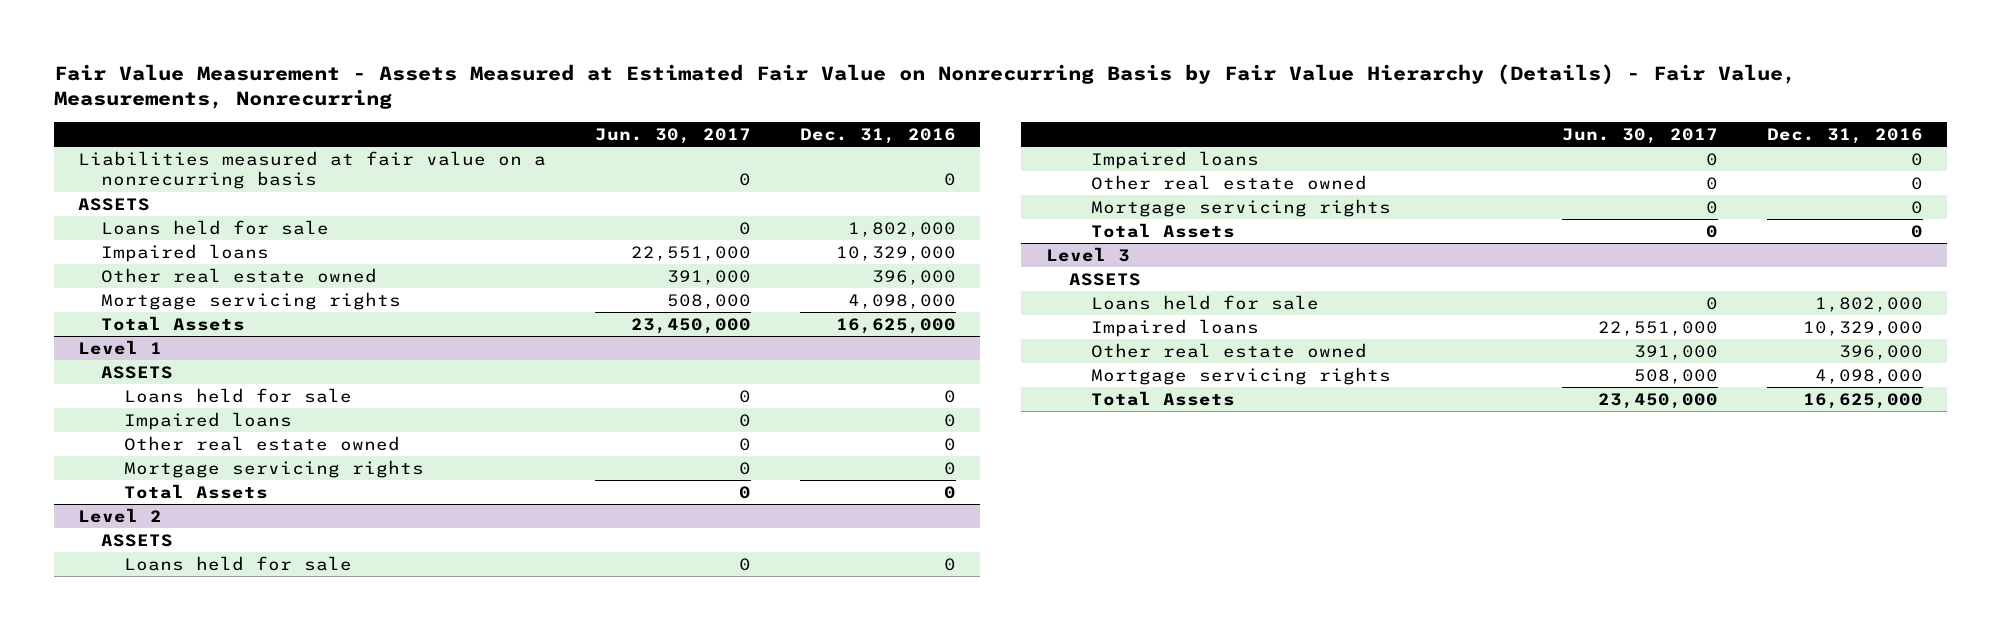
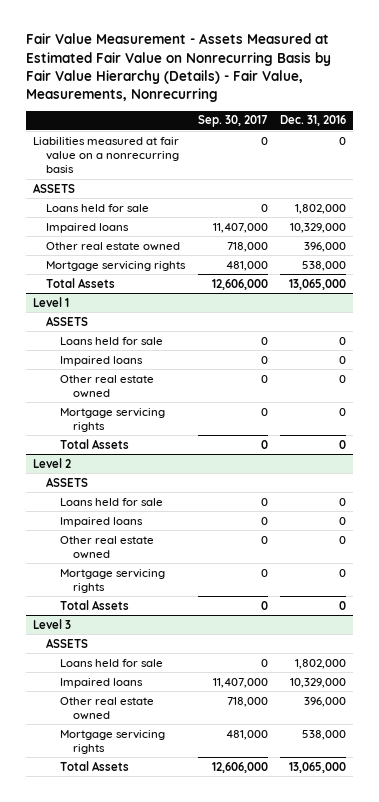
[594,127,751,144] Jun. 30, 2017 -> none
none -> [197,115,268,128] Sep. 30, 2017
[847,293,956,309] 4,098,000 -> [302,260,347,271] 538,000
[835,317,956,334] 16,625,000 -> [289,278,347,290] 13,065,000
[1814,368,1923,384] 4,098,000 -> [302,729,347,740] 538,000
[1802,392,1923,409] 16,625,000 -> [289,761,347,773] 13,065,000

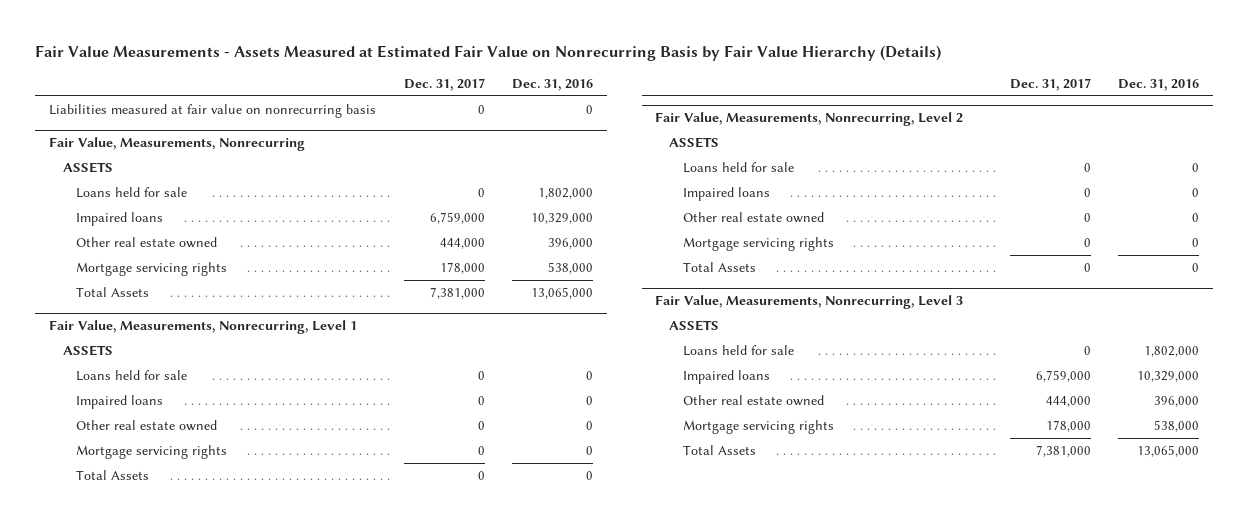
[26,33,332,102] Fair Value Measurement - Assets Measured at Estimated Fair Value on Nonrecurring Basis by Fair Value Hierarchy (Details) - Fair Value, Measurements, Nonrecurring -> [35,44,942,61] Fair Value Measurements - Assets Measured at Estimated Fair Value on Nonrecurring Basis by Fair Value Hierarchy (Details)
[197,115,268,128] Sep. 30, 2017 -> none
none -> [403,77,485,91] Dec. 31, 2017
[32,136,180,174] Liabilities measured at fair value on a nonrecurring basis -> [49,104,377,119] Liabilities measured at fair value on nonrecurring basis
none -> [49,137,306,152] Fair Value, Measurements, Nonrecurring
[32,296,69,307] Level 1 -> none
none -> [49,320,358,335] Fair Value, Measurements, Nonrecurring, Level 1
[32,457,71,468] Level 2 -> none
none -> [655,112,964,127] Fair Value, Measurements, Nonrecurring, Level 2
[32,618,71,629] Level 3 -> none
none -> [655,295,964,310] Fair Value, Measurements, Nonrecurring, Level 3

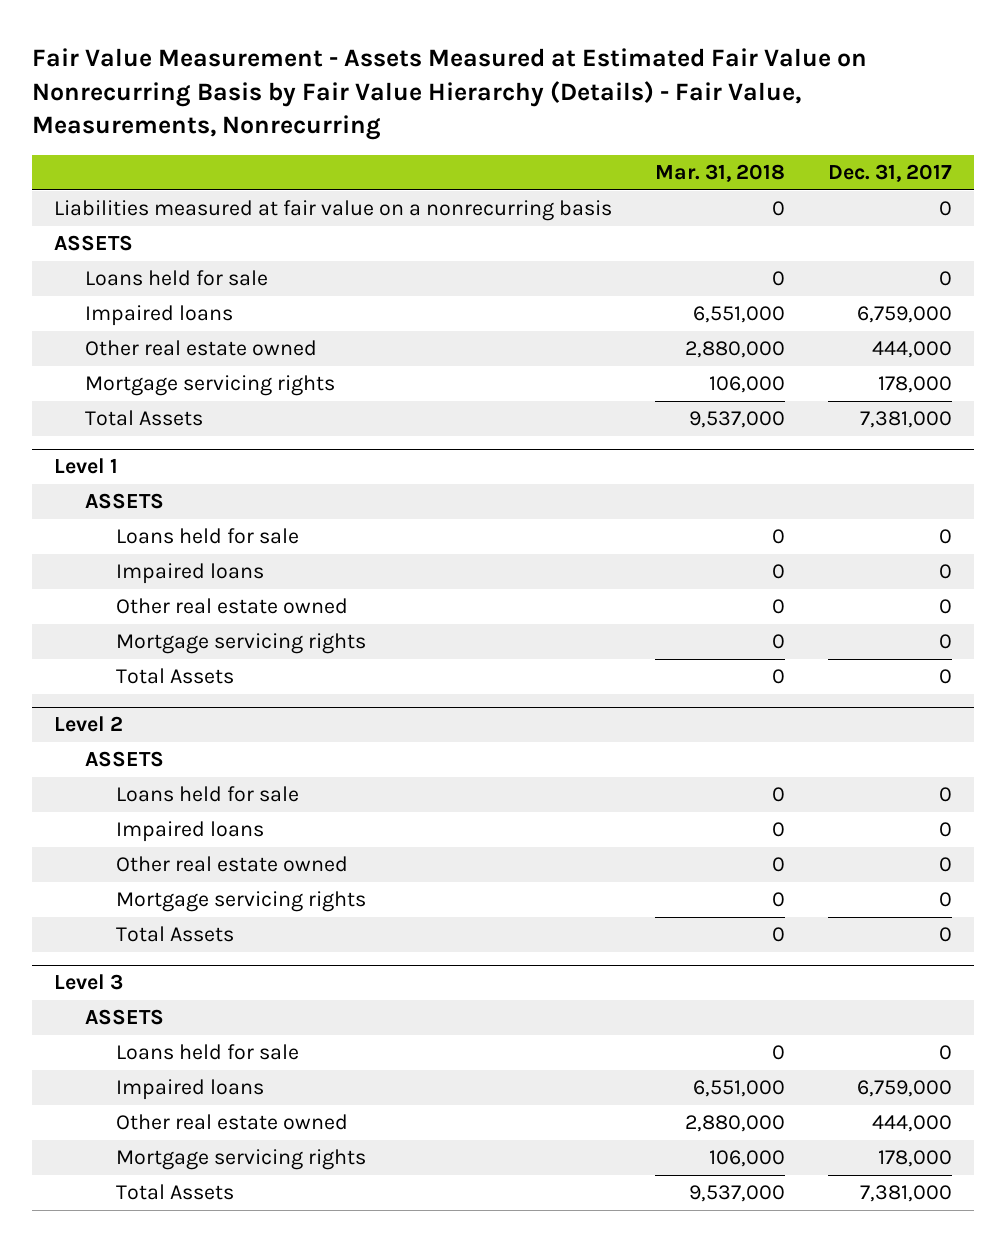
[35,44,942,61] Fair Value Measurements - Assets Measured at Estimated Fair Value on Nonrecurring Basis by Fair Value Hierarchy (Details) -> [32,47,868,141] Fair Value Measurement - Assets Measured at Estimated Fair Value on Nonrecurring Basis by Fair Value Hierarchy (Details) - Fair Value, Measurements, Nonrecurring
[512,78,594,91] Dec. 31, 2016 -> none
none -> [654,164,785,183] Mar. 31, 2018
[49,137,306,152] Fair Value, Measurements, Nonrecurring -> none
[49,104,377,119] Liabilities measured at fair value on nonrecurring basis -> [53,200,612,222] Liabilities measured at fair value on a nonrecurring basis
[49,320,358,335] Fair Value, Measurements, Nonrecurring, Level 1 -> none
none -> [53,458,118,475] Level 1
[655,112,964,127] Fair Value, Measurements, Nonrecurring, Level 2 -> none
none -> [53,716,123,733] Level 2
[655,295,964,310] Fair Value, Measurements, Nonrecurring, Level 3 -> none
none -> [53,974,123,991] Level 3

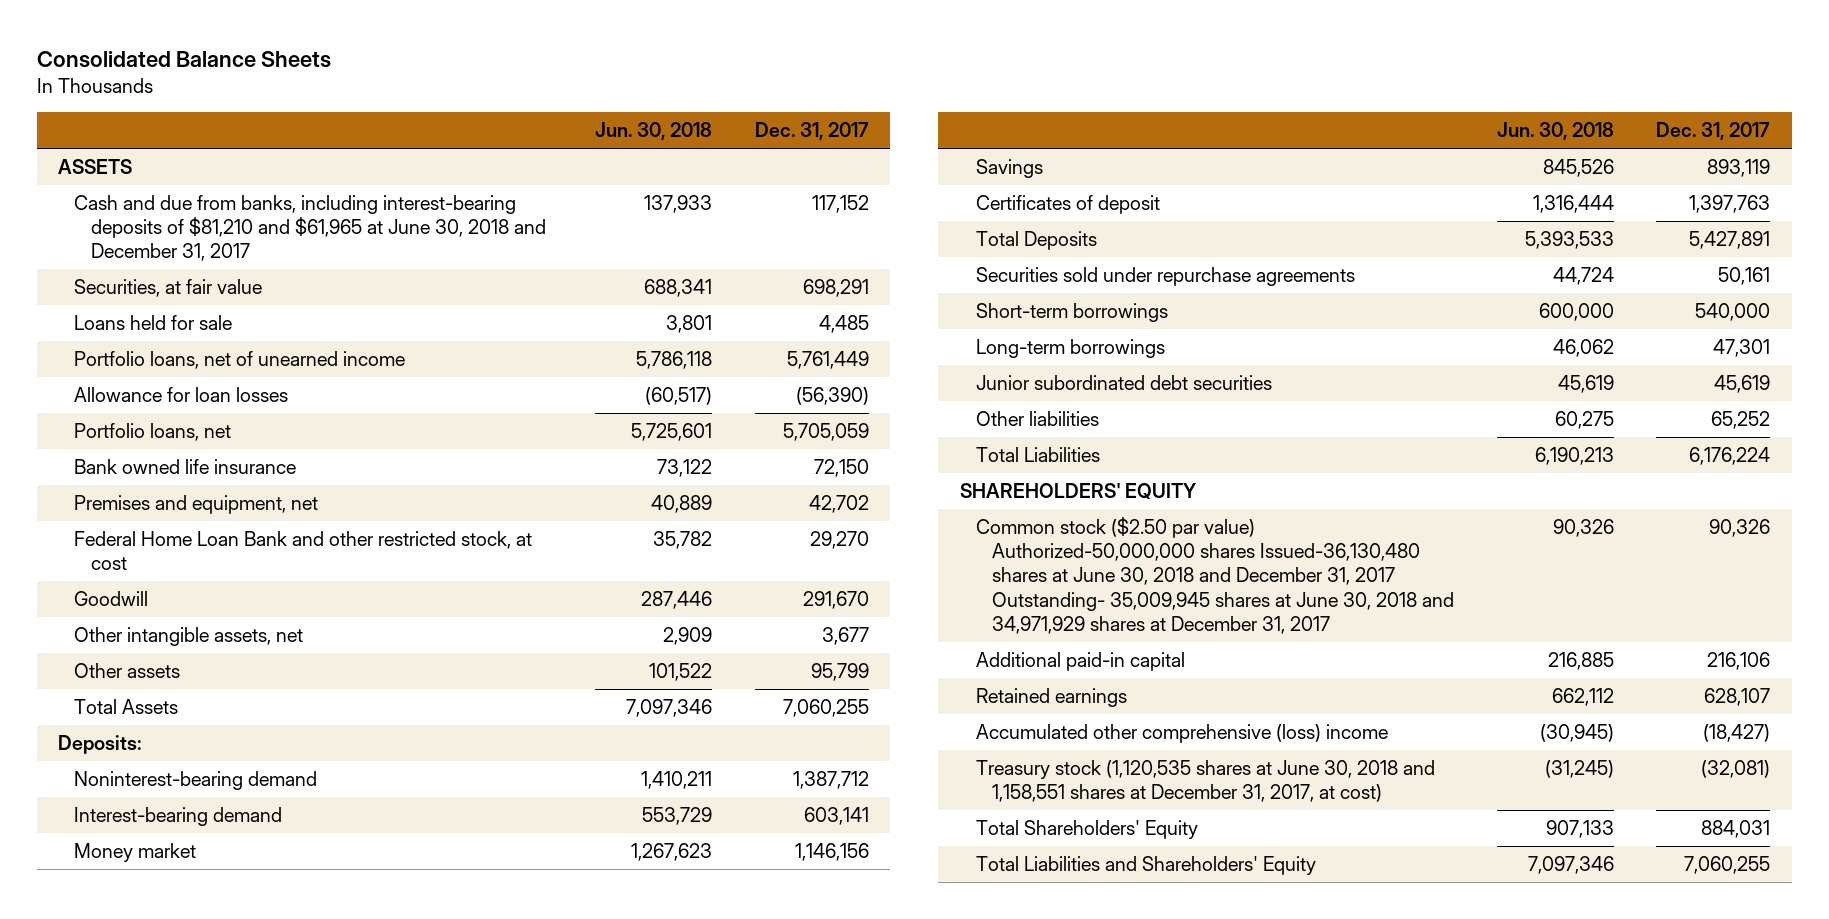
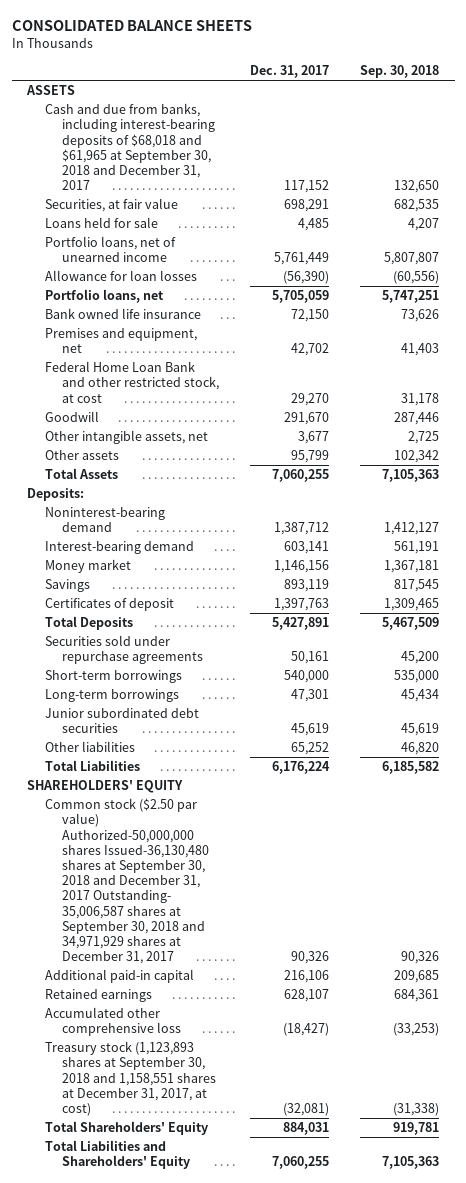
[37,51,332,69] Consolidated Balance Sheets -> [11,20,252,32] CONSOLIDATED BALANCE SHEETS
[595,122,713,141] Jun. 30, 2018 -> none
none -> [360,65,440,79] Sep. 30, 2018
[74,194,546,262] Cash and due from banks, including interest-bearing deposits of $81,210 and $61,965 at June 30, 2018 and December 31, 2017 -> [44,103,216,191] Cash and due from banks, including interest-bearing deposits of $68,018 and $61,965 at September 30, 2018 and December 31, 2017
[975,516,1454,634] Common stock ($2.50 par value) Authorized-50,000,000 shares Issued-36,130,480 shares at June 30, 2018 and December 31, 2017 Outstanding- 35,009,945 shares at June 30, 2018 and 34,971,929 shares at December 31, 2017 -> [44,798,210,965] Common stock ($2.50 par value) Authorized-50,000,000 shares Issued-36,130,480 shares at September 30, 2018 and December 31, 2017 Outstanding- 35,006,587 shares at September 30, 2018 and 34,971,929 shares at December 31, 2017
[975,723,1388,743] Accumulated other comprehensive (loss) income -> [44,1007,182,1037] Accumulated other comprehensive loss
[975,759,1435,803] Treasury stock (1,120,535 shares at June 30, 2018 and 1,158,551 shares at December 31, 2017, at cost) -> [44,1041,217,1116] Treasury stock (1,123,893 shares at September 30, 2018 and 1,158,551 shares at December 31, 2017, at cost)

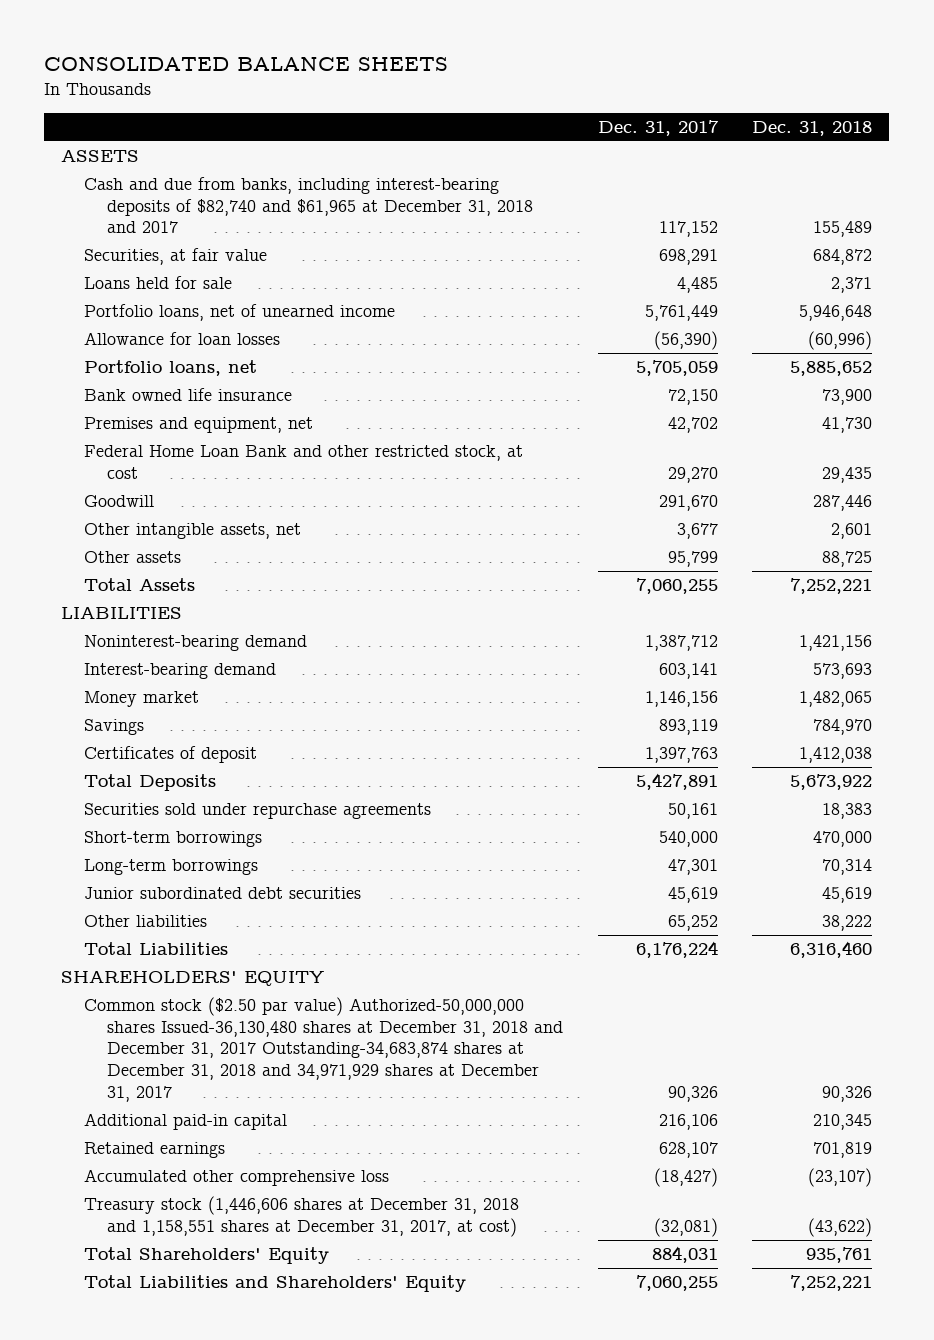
[360,65,440,79] Sep. 30, 2018 -> none
none -> [752,120,873,136] Dec. 31, 2018
[44,103,216,191] Cash and due from banks, including interest-bearing deposits of $68,018 and $61,965 at September 30, 2018 and December 31, 2017 -> [84,177,534,234] Cash and due from banks, including interest-bearing deposits of $82,740 and $61,965 at December 31, 2018 and 2017
[27,488,85,502] Deposits: -> none
none -> [61,607,183,620] LIABILITIES
[44,798,210,965] Common stock ($2.50 par value) Authorized-50,000,000 shares Issued-36,130,480 shares at September 30, 2018 and December 31, 2017 Outstanding- 35,006,587 shares at September 30, 2018 and 34,971,929 shares at December 31, 2017 -> [84,997,564,1102] Common stock ($2.50 par value) Authorized-50,000,000 shares Issued-36,130,480 shares at December 31, 2018 and December 31, 2017 Outstanding-34,683,874 shares at December 31, 2018 and 34,971,929 shares at December 31, 2017
[44,1041,217,1116] Treasury stock (1,123,893 shares at September 30, 2018 and 1,158,551 shares at December 31, 2017, at cost) -> [84,1196,520,1237] Treasury stock (1,446,606 shares at December 31, 2018 and 1,158,551 shares at December 31, 2017, at cost)

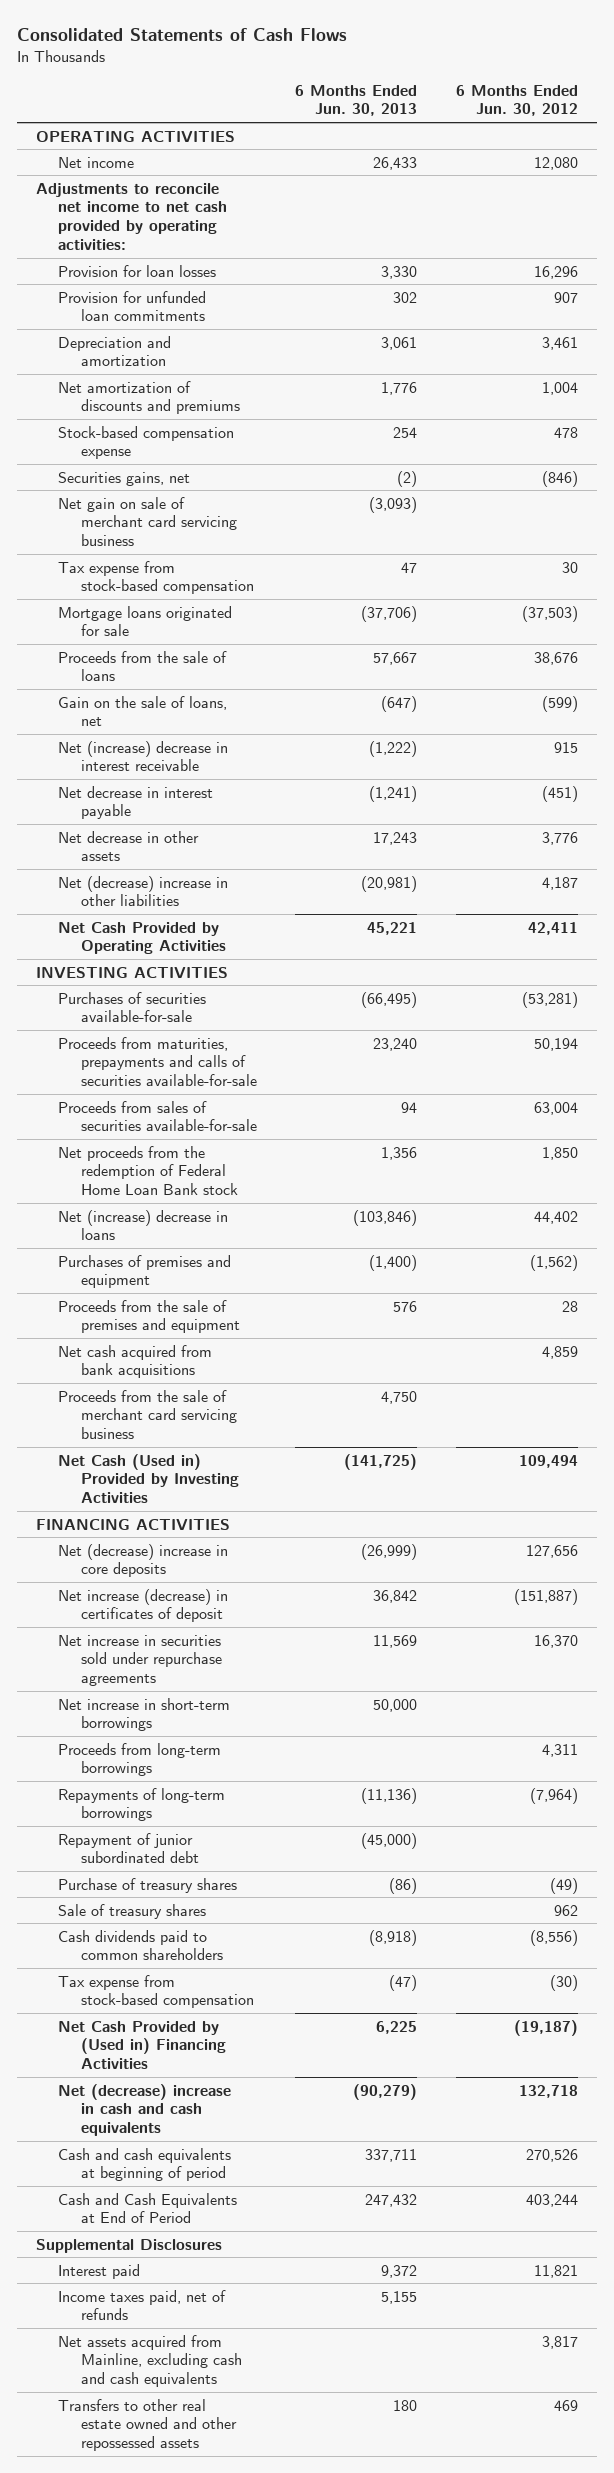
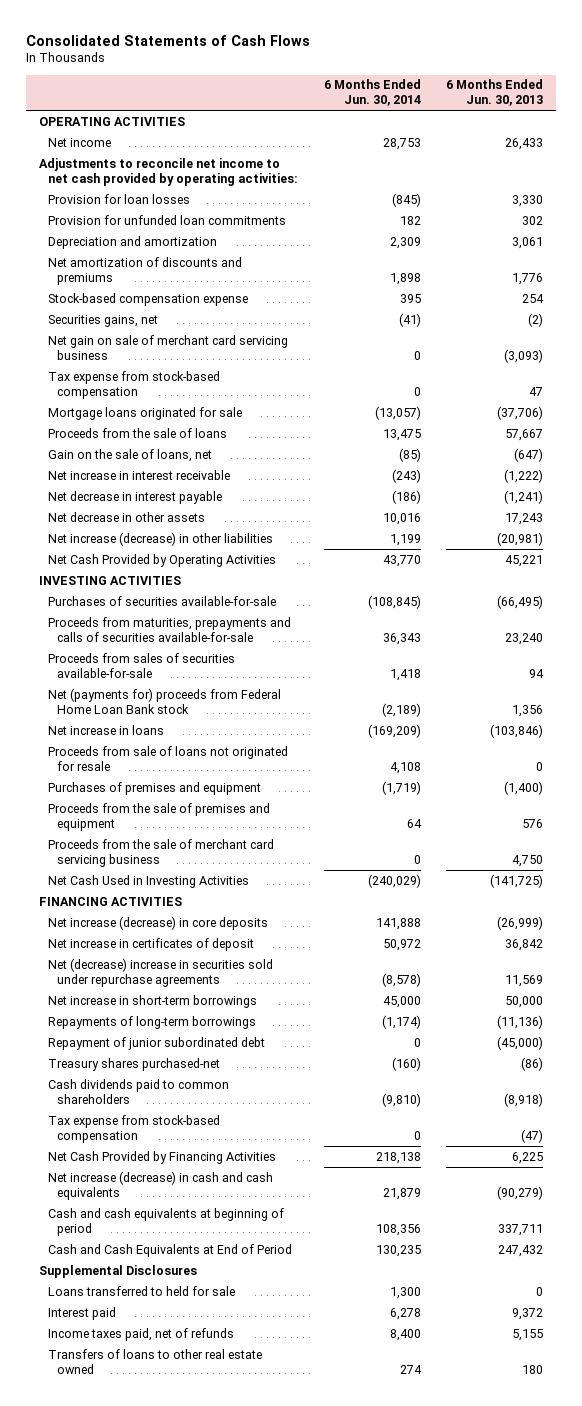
[455,84,578,117] 6 Months Ended Jun. 30, 2012 -> none
none -> [323,79,421,107] 6 Months Ended Jun. 30, 2014
[58,740,229,772] Net (increase) decrease in interest receivable -> [47,469,230,480] Net increase in interest receivable
[58,875,229,907] Net (decrease) increase in other liabilities -> [47,531,273,546] Net increase (decrease) in other liabilities
[58,1145,239,1196] Net proceeds from the redemption of Federal Home Loan Bank stock -> [47,687,281,714] Net (payments for) proceeds from Federal Home Loan Bank stock
[58,1209,229,1241] Net (increase) decrease in loans -> [47,724,164,735] Net increase in loans
none -> [47,745,288,771] Proceeds from sale of loans not originated for resale
[58,1344,213,1379] Net cash acquired from bank acquisitions -> none
[58,1453,240,1504] Net Cash (Used in) Provided by Investing Activities -> [47,874,249,888] Net Cash Used in Investing Activities
[58,1543,229,1578] Net (decrease) increase in core deposits -> [47,915,268,930] Net increase (decrease) in core deposits
[58,1588,229,1623] Net increase (decrease) in certificates of deposit -> [47,937,254,951] Net increase in certificates of deposit
[58,1634,223,1687] Net increase in securities sold under repurchase agreements -> [47,957,273,987] Net (decrease) increase in securities sold under repurchase agreements
[58,1742,222,1777] Proceeds from long-term borrowings -> none
[58,1877,238,1893] Purchase of treasury shares -> none
[58,1903,207,1919] Sale of treasury shares -> none
none -> [47,1057,220,1071] Treasury shares purchased-net
[58,2020,227,2070] Net Cash Provided by (Used in) Financing Activities -> [47,1150,276,1164] Net Cash Provided by Financing Activities
[58,2083,232,2137] Net (decrease) increase in cash and cash equivalents -> [47,1170,273,1200] Net increase (decrease) in cash and cash equivalents
none -> [47,1285,235,1296] Loans transferred to held for sale
[58,2334,243,2388] Net assets acquired from Mainline, excluding cash and cash equivalents -> none
[58,2398,238,2452] Transfers to other real estate owned and other repossessed assets -> [47,1348,262,1374] Transfers of loans to other real estate owned

